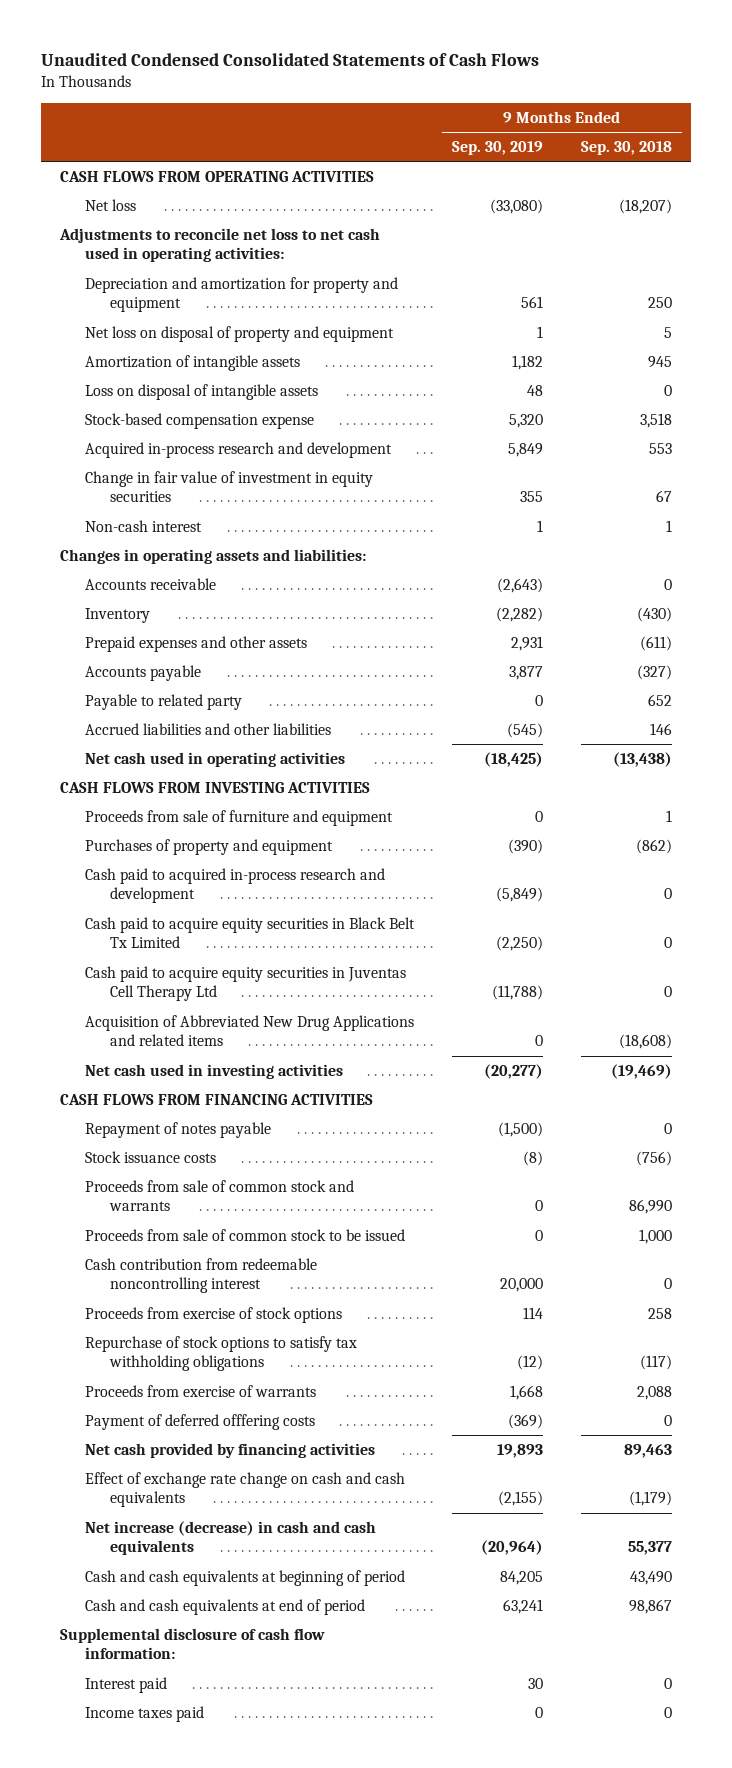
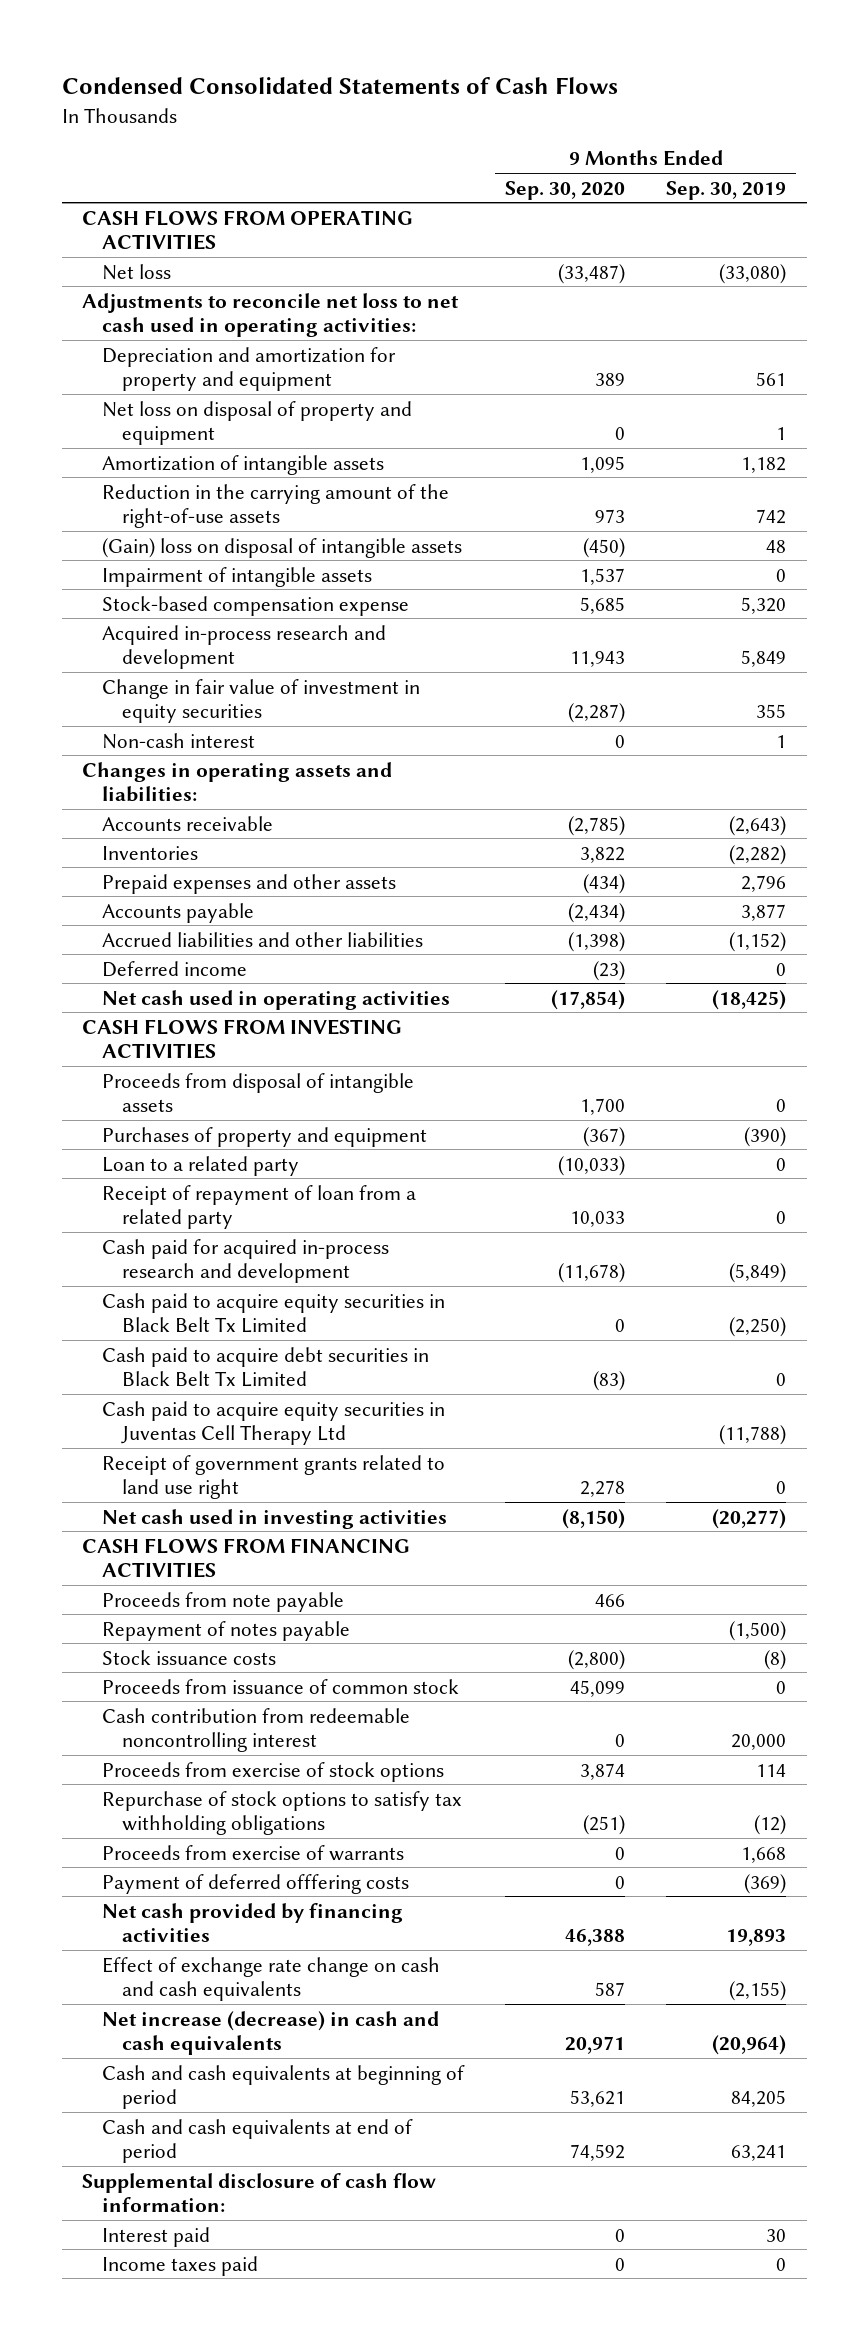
[40,52,539,66] Unaudited Condensed Consolidated Statements of Cash Flows -> [61,77,618,95] Condensed Consolidated Statements of Cash Flows
[581,141,673,156] Sep. 30, 2018 -> none
none -> [505,180,626,200] Sep. 30, 2020
none -> [102,483,450,528] Reduction in the carrying amount of the right-of-use assets
[84,384,318,401] Loss on disposal of intangible assets -> [102,537,463,558] (Gain) loss on disposal of intangible assets
none -> [102,566,373,587] Impairment of intangible assets
[84,608,150,624] Inventory -> [102,845,199,860] Inventories
[510,636,543,652] 2,931 -> [741,874,787,892] 2,796
[84,694,242,711] Payable to related party -> none
[506,723,543,739] (545) -> [729,931,787,952] (1,152)
none -> [102,960,248,977] Deferred income
[84,810,393,827] Proceeds from sale of furniture and equipment -> none
none -> [102,1072,415,1112] Proceeds from disposal of intangible assets
none -> [102,1155,300,1176] Loan to a related party
none -> [102,1184,417,1229] Receipt of repayment of loan from a related party
[84,868,385,904] Cash paid to acquired in-process research and development -> [102,1238,390,1283] Cash paid for acquired in-process research and development
none -> [102,1346,430,1387] Cash paid to acquire debt securities in Black Belt Tx Limited
[84,1015,414,1047] Acquisition of Abbreviated New Drug Applications and related items -> none
none -> [102,1454,446,1499] Receipt of government grants related to land use right
none -> [102,1591,345,1612] Proceeds from note payable
[84,1229,405,1242] Proceeds from sale of common stock to be issued -> none
[84,1180,354,1212] Proceeds from sale of common stock and warrants -> [102,1678,460,1694] Proceeds from issuance of common stock

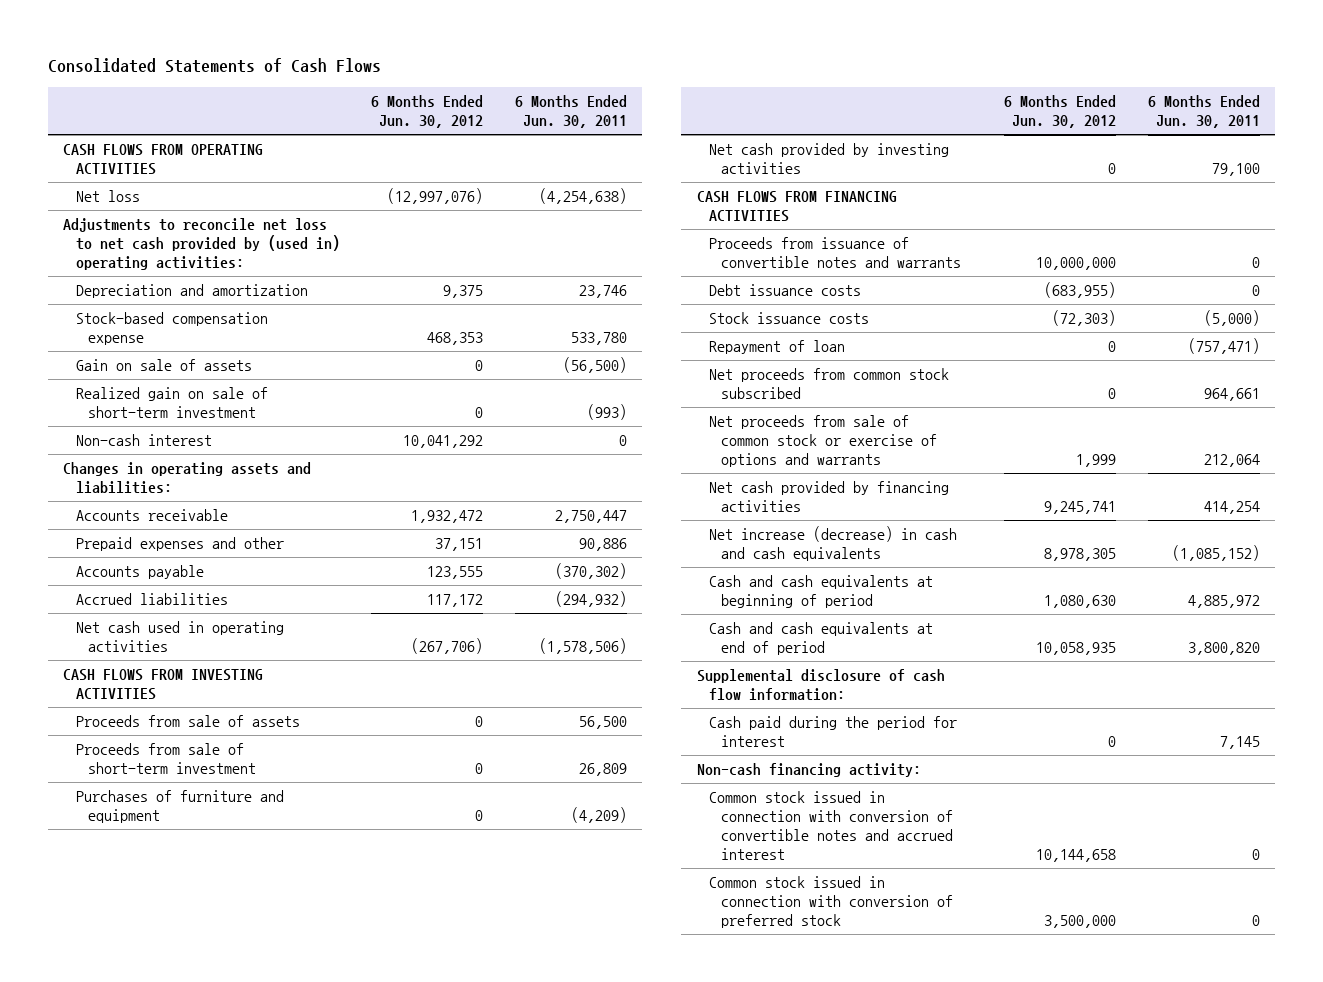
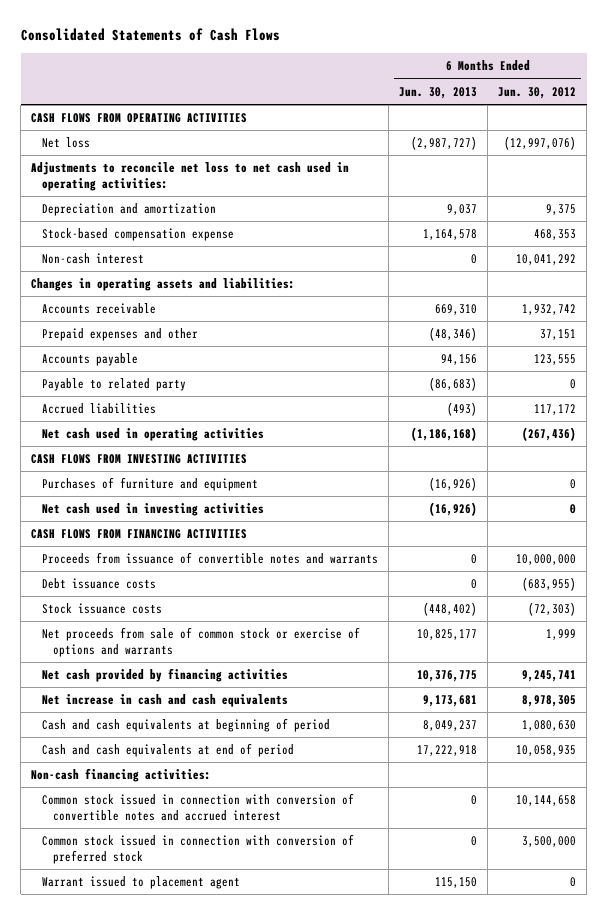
[514,94,627,128] 6 Months Ended Jun. 30, 2011 -> none
none -> [399,86,478,99] Jun. 30, 2013
[63,218,340,270] Adjustments to reconcile net loss to net cash provided by (used in) operating activities: -> [31,162,350,191] Adjustments to reconcile net loss to net cash used in operating activities:
[75,359,252,372] Gain on sale of assets -> none
[75,387,268,419] Realized gain on sale of short-term investment -> none
[411,510,484,524] 1,932,472 -> [522,304,577,316] 1,932,742
none -> [42,378,187,392] Payable to related party
[411,638,484,655] (267,706) -> [522,427,577,442] (267,436)
[75,715,300,728] Proceeds from sale of assets -> none
[75,743,256,775] Proceeds from sale of short-term investment -> none
[708,143,949,175] Net cash provided by investing activities -> [42,503,265,517] Net cash used in investing activities
[708,340,845,355] Repayment of loan -> none
[708,368,949,400] Net proceeds from common stock subscribed -> none
[708,526,957,562] Net increase (decrease) in cash and cash equivalents -> [42,694,289,708] Net increase in cash and cash equivalents
[696,669,945,702] Supplemental disclosure of cash flow information: -> none
[708,716,957,748] Cash paid during the period for interest -> none
[696,763,921,778] Non-cash financing activity: -> [31,768,212,783] Non-cash financing activities:
none -> [42,876,241,890] Warrant issued to placement agent

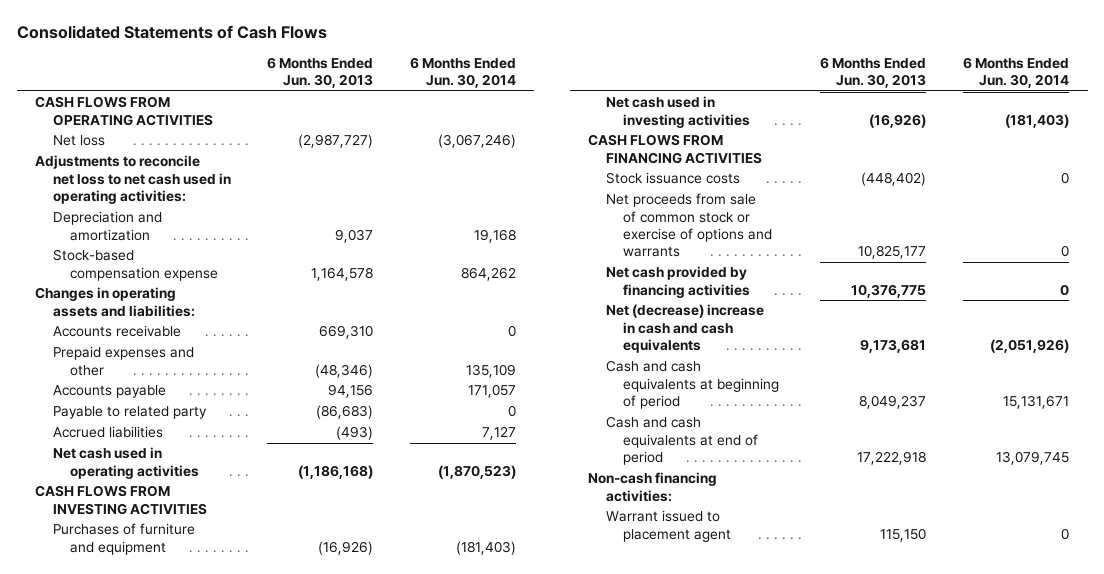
[498,86,577,99] Jun. 30, 2012 -> none
none -> [409,57,516,89] 6 Months Ended Jun. 30, 2014
[42,253,145,265] Non-cash interest -> none
[42,552,379,565] Proceeds from issuance of convertible notes and warrants -> none
[42,578,157,590] Debt issuance costs -> none
[42,694,289,708] Net increase in cash and cash equivalents -> [605,304,764,354] Net (decrease) increase in cash and cash equivalents
[42,793,355,821] Common stock issued in connection with conversion of convertible notes and accrued interest -> none
[42,834,355,864] Common stock issued in connection with conversion of preferred stock -> none

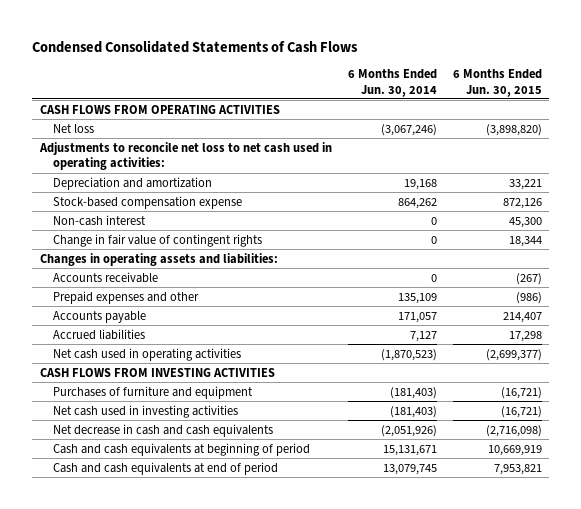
[16,25,327,40] Consolidated Statements of Cash Flows -> [31,39,358,53] Condensed Consolidated Statements of Cash Flows
[267,57,374,89] 6 Months Ended Jun. 30, 2013 -> none
none -> [452,68,542,97] 6 Months Ended Jun. 30, 2015
none -> [53,214,147,226] Non-cash interest
none -> [53,233,263,247] Change in fair value of contingent rights
[52,406,207,420] Payable to related party -> none
[588,134,762,164] CASH FLOWS FROM FINANCING ACTIVITIES -> none
[605,172,740,185] Stock issuance costs -> none
[605,193,773,258] Net proceeds from sale of common stock or exercise of options and warrants -> none
[605,266,751,298] Net cash provided by financing activities -> none
[605,304,764,354] Net (decrease) increase in cash and cash equivalents -> [53,423,274,437] Net decrease in cash and cash equivalents
[588,472,718,502] Non-cash financing activities: -> none
[605,510,732,542] Warrant issued to placement agent -> none

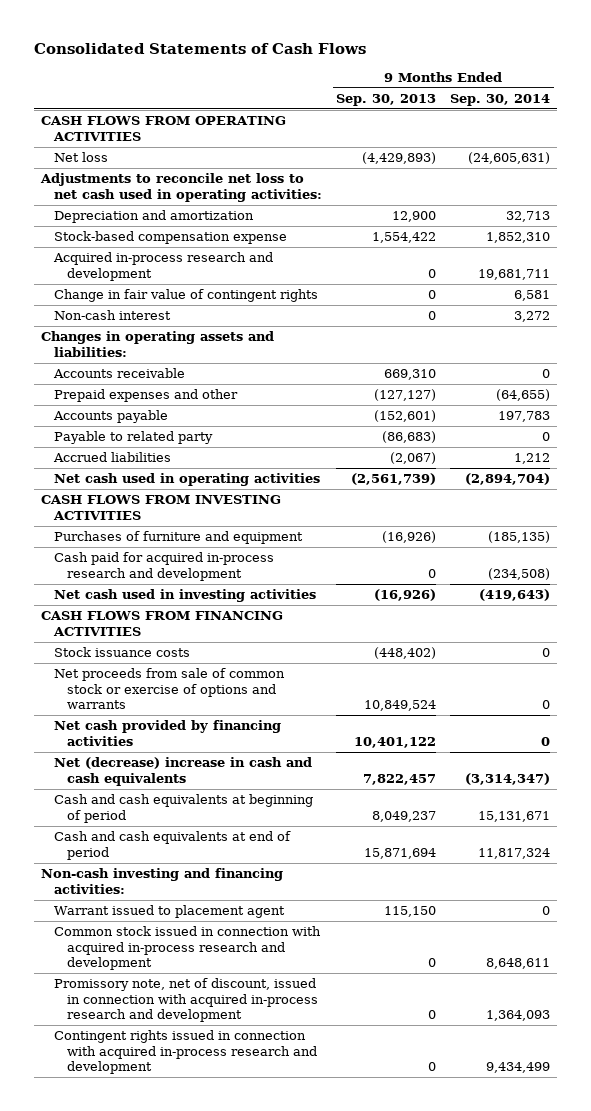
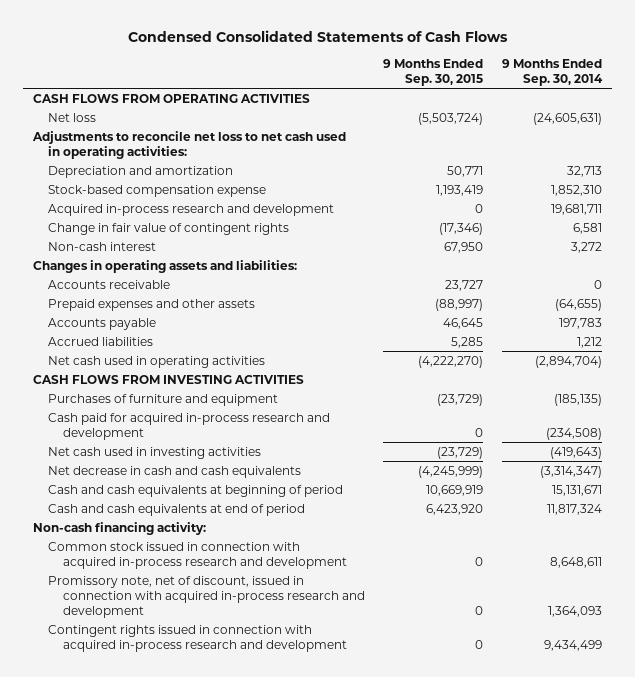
[34,42,367,54] Consolidated Statements of Cash Flows -> [127,30,508,43] Condensed Consolidated Statements of Cash Flows
[336,93,437,106] Sep. 30, 2013 -> none
none -> [383,59,484,87] 9 Months Ended Sep. 30, 2015
[54,389,239,403] Prepaid expenses and other -> [47,298,255,311] Prepaid expenses and other assets
[54,431,214,445] Payable to related party -> none
[41,611,284,636] CASH FLOWS FROM FINANCING ACTIVITIES -> none
[54,647,191,658] Stock issuance costs -> none
[54,668,286,710] Net proceeds from sale of common stock or exercise of options and warrants -> none
[54,720,282,746] Net cash provided by financing activities -> none
[54,757,313,786] Net (decrease) increase in cash and cash equivalents -> [47,465,301,478] Net decrease in cash and cash equivalents
[54,905,286,919] Warrant issued to placement agent -> none
[41,868,284,894] Non-cash investing and financing activities: -> [32,521,206,535] Non-cash financing activity:

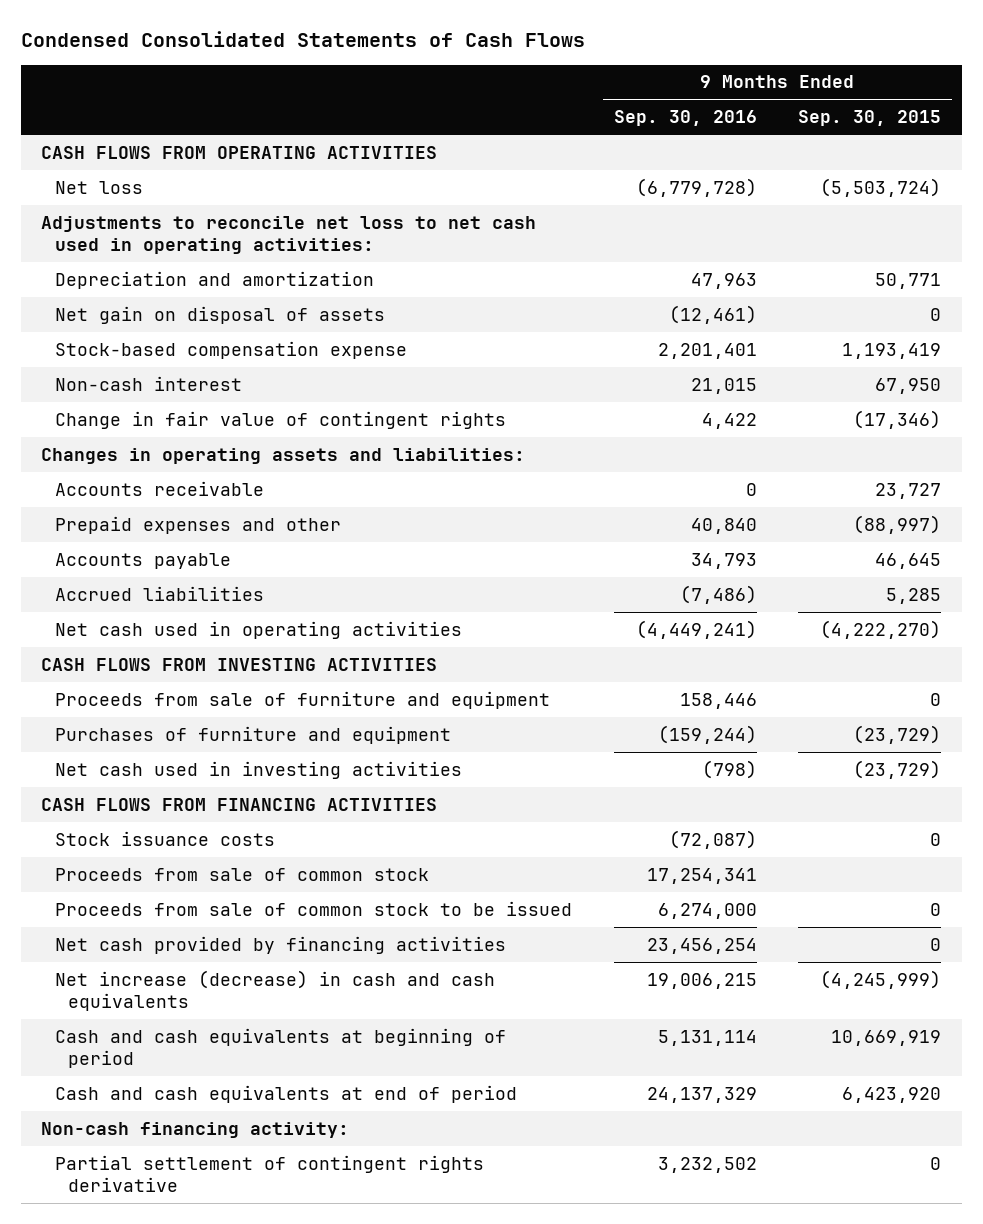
[502,59,604,87] 9 Months Ended Sep. 30, 2014 -> none
none -> [613,110,757,127] Sep. 30, 2016
none -> [54,305,385,324] Net gain on disposal of assets
[47,203,334,216] Acquired in-process research and development -> none
[47,222,289,235] Change in fair value of contingent rights -> [54,410,506,429] Change in fair value of contingent rights
[47,298,255,311] Prepaid expenses and other assets -> [54,515,341,534] Prepaid expenses and other
none -> [54,690,550,709] Proceeds from sale of furniture and equipment
[47,412,330,440] Cash paid for acquired in-process research and development -> none
none -> [41,797,438,811] CASH FLOWS FROM FINANCING ACTIVITIES
none -> [54,830,275,846] Stock issuance costs
none -> [54,867,429,881] Proceeds from sale of common stock
none -> [54,900,572,916] Proceeds from sale of common stock to be issued
none -> [54,935,506,954] Net cash provided by financing activities
[47,465,301,478] Net decrease in cash and cash equivalents -> [54,969,495,1011] Net increase (decrease) in cash and cash equivalents
[47,541,347,569] Common stock issued in connection with acquired in-process research and development -> none
[47,575,365,619] Promissory note, net of discount, issued in connection with acquired in-process research and development -> none
[47,624,347,652] Contingent rights issued in connection with acquired in-process research and development -> none
none -> [54,1154,484,1192] Partial settlement of contingent rights derivative

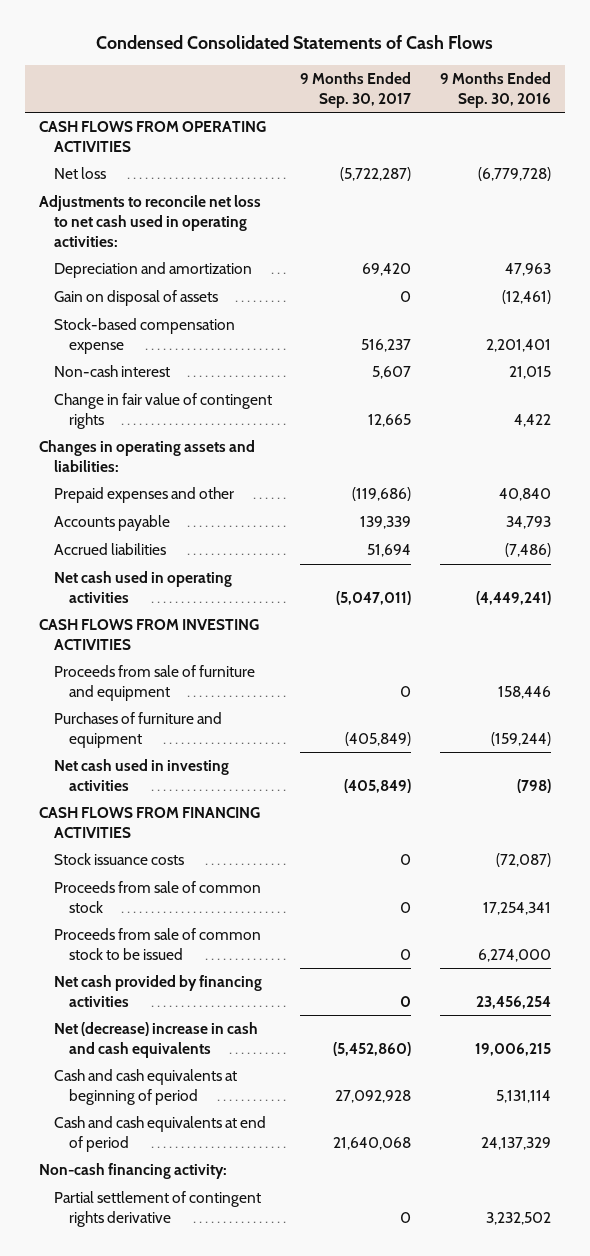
[798,110,942,127] Sep. 30, 2015 -> none
none -> [300,72,412,108] 9 Months Ended Sep. 30, 2017
[54,305,385,324] Net gain on disposal of assets -> [53,290,218,307] Gain on disposal of assets
[54,480,264,496] Accounts receivable -> none
[54,969,495,1011] Net increase (decrease) in cash and cash equivalents -> [53,1022,258,1058] Net (decrease) increase in cash and cash equivalents

